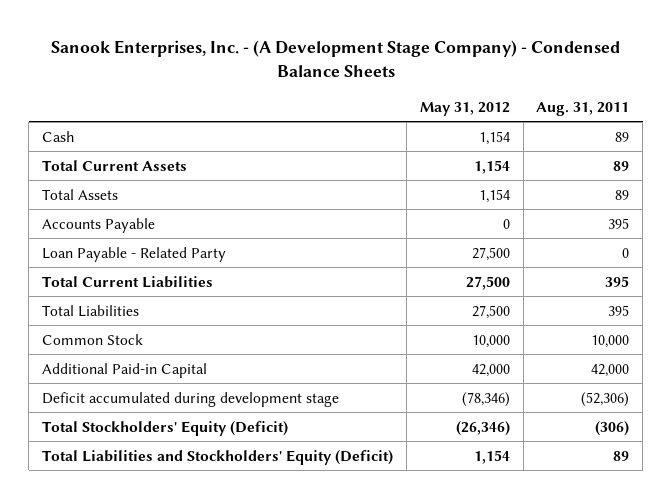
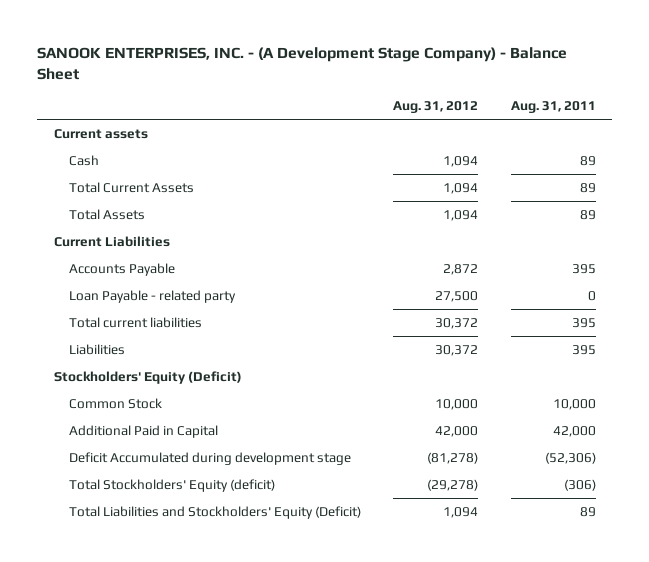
[50,39,620,77] Sanook Enterprises, Inc. - (A Development Stage Company) - Condensed Balance Sheets -> [37,47,568,80] SANOOK ENTERPRISES, INC. - (A Development Stage Company) - Balance Sheet
[419,101,510,116] May 31, 2012 -> none
none -> [393,100,479,113] Aug. 31, 2012
none -> [53,128,148,139] Current assets
none -> [53,235,170,247] Current Liabilities
[42,246,227,262] Loan Payable - Related Party -> [68,289,236,303] Loan Payable - related party
[42,275,214,288] Total Current Liabilities -> [68,316,202,328] Total current liabilities
[42,304,140,317] Total Liabilities -> [68,343,125,355] Liabilities
none -> [53,370,242,384] Stockholders' Equity (Deficit)
[42,362,208,378] Additional Paid-in Capital -> [68,424,218,438] Additional Paid in Capital
[42,391,340,407] Deficit accumulated during development stage -> [68,451,351,465] Deficit Accumulated during development stage
[42,420,289,436] Total Stockholders' Equity (Deficit) -> [68,478,275,492] Total Stockholders' Equity (deficit)

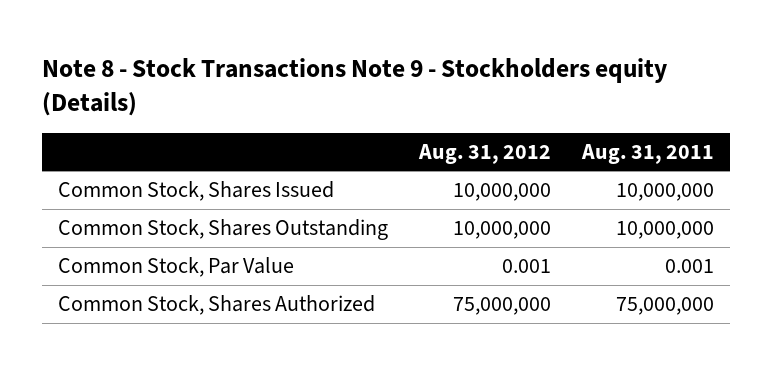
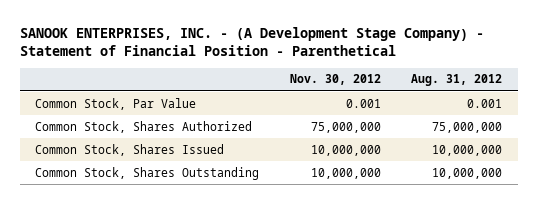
[42,57,668,116] Note 8 - Stock Transactions Note 9 - Stockholders equity (Details) -> [19,26,484,57] SANOOK ENTERPRISES, INC. - (A Development Stage Company) - Statement of Financial Position - Parenthetical
[581,143,715,164] Aug. 31, 2011 -> none
none -> [289,74,381,86] Nov. 30, 2012
[57,181,334,202] Common Stock, Shares Issued -> [35,143,225,156] Common Stock, Shares Issued
[57,219,388,241] Common Stock, Shares Outstanding -> [35,166,260,180] Common Stock, Shares Outstanding

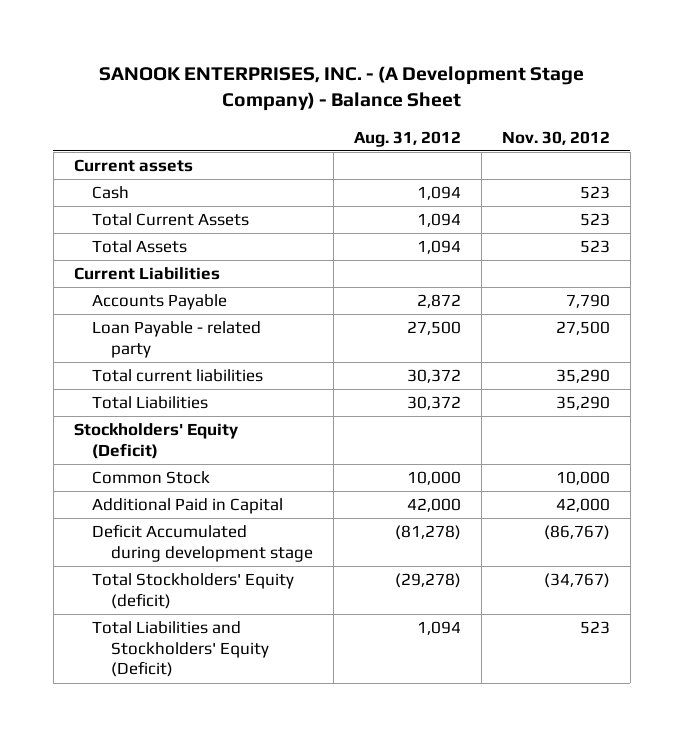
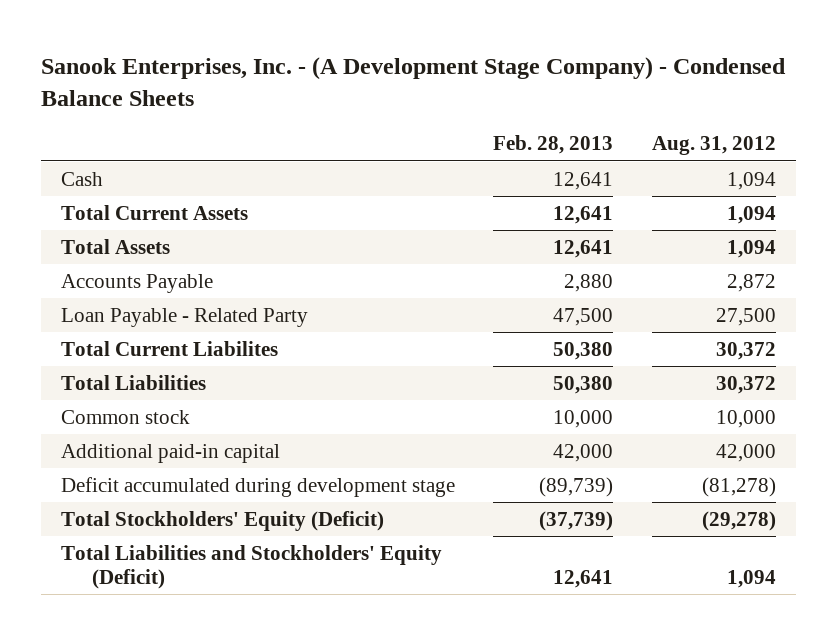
[98,65,584,112] SANOOK ENTERPRISES, INC. - (A Development Stage Company) - Balance Sheet -> [41,56,787,106] Sanook Enterprises, Inc. - (A Development Stage Company) - Condensed Balance Sheets
[501,130,610,145] Nov. 30, 2012 -> none
none -> [493,135,614,155] Feb. 28, 2013
[73,159,193,173] Current assets -> none
[73,267,220,281] Current Liabilities -> none
[92,321,262,358] Loan Payable - related party -> [60,307,308,327] Loan Payable - Related Party
[92,369,264,383] Total current liabilities -> [60,340,278,356] Total Current Liabilites
[73,423,238,459] Stockholders' Equity (Deficit) -> none
[92,471,211,485] Common Stock -> [60,409,190,424] Common stock
[92,498,284,515] Additional Paid in Capital -> [60,443,280,463] Additional paid-in capital
[92,524,314,562] Deficit Accumulated during development stage -> [60,476,455,497] Deficit accumulated during development stage
[92,573,295,609] Total Stockholders' Equity (deficit) -> [60,510,384,531] Total Stockholders' Equity (Deficit)

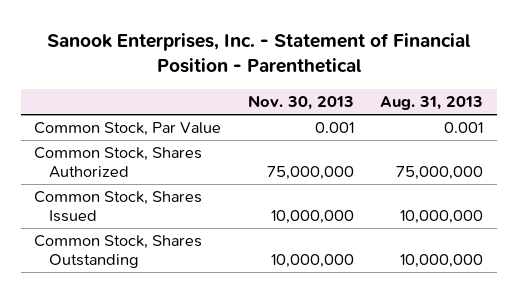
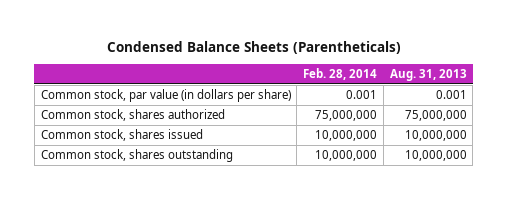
[46,32,471,74] Sanook Enterprises, Inc. - Statement of Financial Position - Parenthetical -> [106,41,401,55] Condensed Balance Sheets (Parentheticals)
[247,95,354,111] Nov. 30, 2013 -> none
none -> [303,68,378,81] Feb. 28, 2014
[34,122,222,137] Common Stock, Par Value -> [40,89,291,103] Common stock, par value (in dollars per share)
[34,147,203,179] Common Stock, Shares Authorized -> [40,109,225,122] Common stock, shares authorized
[34,191,203,223] Common Stock, Shares Issued -> [40,129,203,142] Common stock, shares issued
[34,235,203,269] Common Stock, Shares Outstanding -> [40,149,233,163] Common stock, shares outstanding

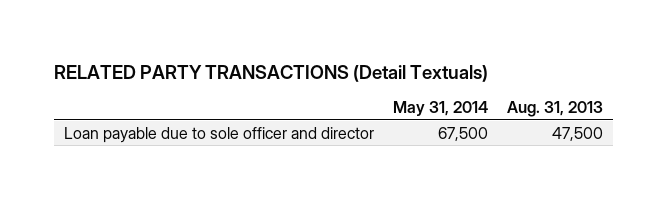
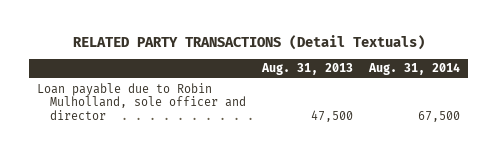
[393,101,489,117] May 31, 2014 -> none
none -> [368,63,461,76] Aug. 31, 2014
[64,127,375,144] Loan payable due to sole officer and director -> [37,82,246,120] Loan payable due to Robin Mulholland, sole officer and director

